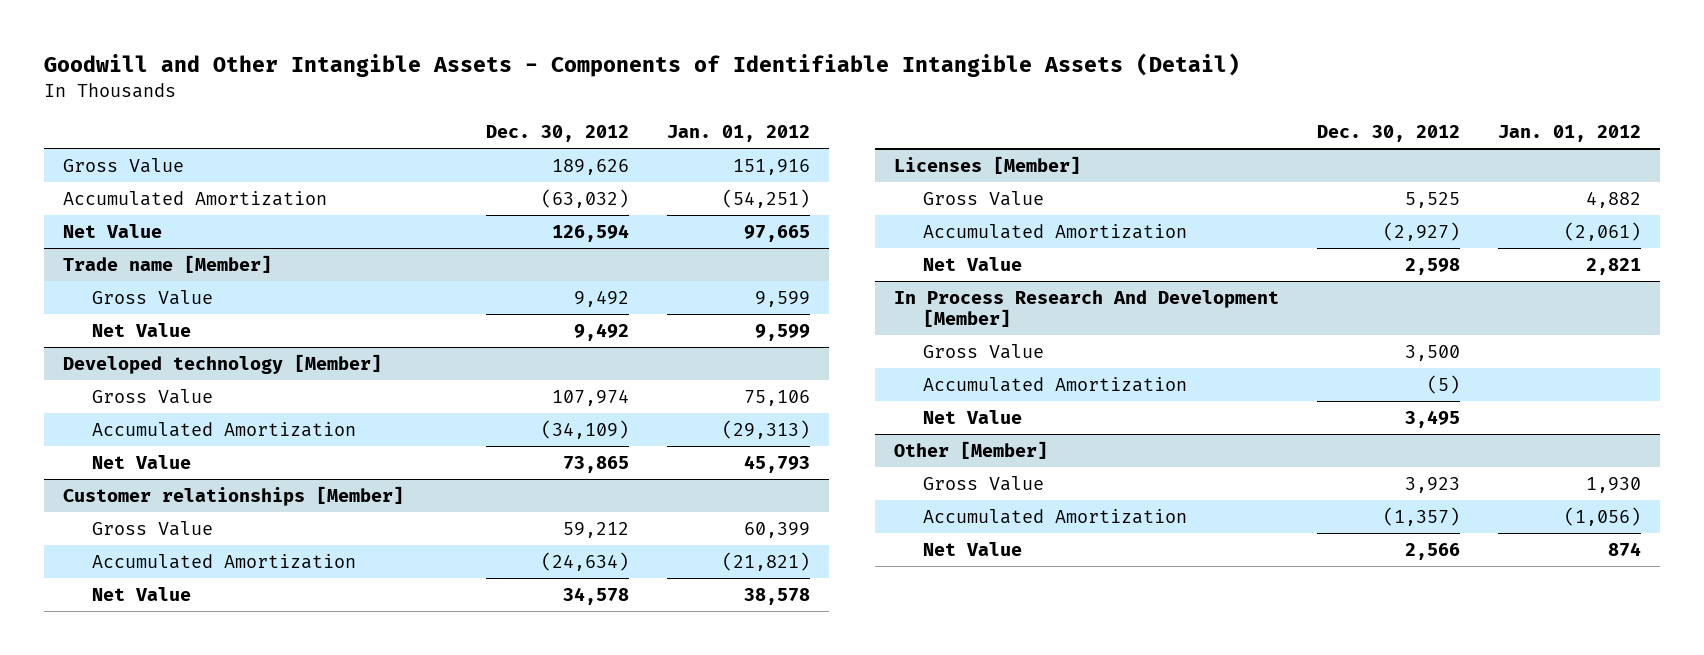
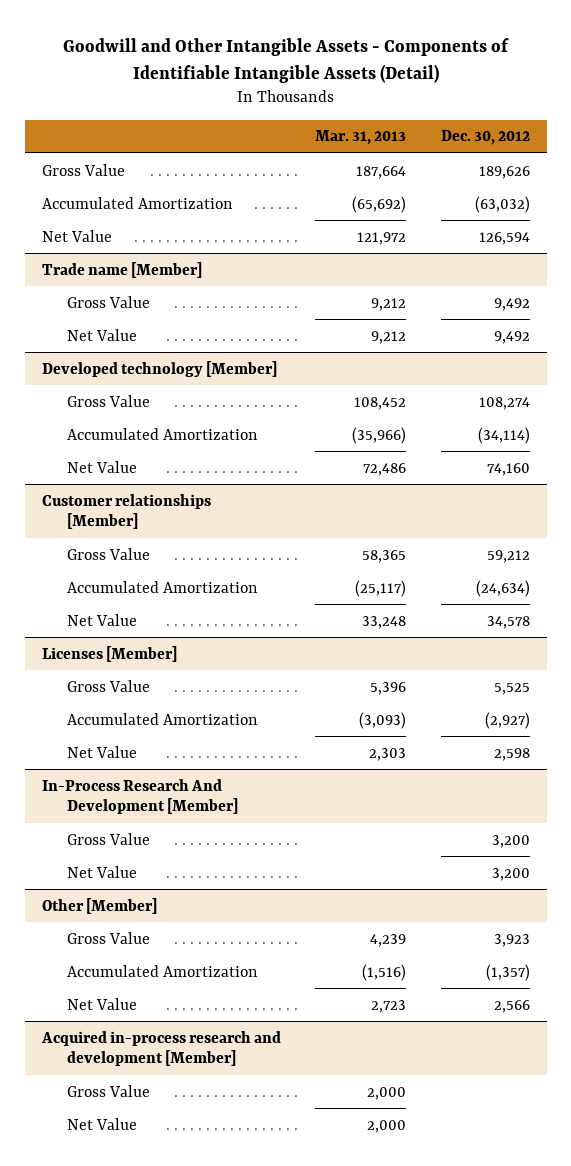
[667,124,811,142] Jan. 01, 2012 -> none
none -> [315,130,407,146] Mar. 31, 2013
[552,390,630,407] 107,974 -> [478,396,530,410] 108,274
[541,420,630,440] (34,109) -> [477,426,530,444] (34,114)
[563,456,630,474] 73,865 -> [486,462,530,476] 74,160
[922,377,1187,393] Accumulated Amortization -> none
[893,290,1279,327] In Process Research And Development [Member] -> [41,778,239,815] In-Process Research And Development [Member]
[1404,345,1460,362] 3,500 -> [491,834,530,848] 3,200
[1404,410,1460,429] 3,495 -> [491,867,530,881] 3,200
none -> [40,1030,281,1067] Acquired in-process research and development [Member]
none -> [67,1084,151,1097] Gross Value
none -> [67,1117,138,1130] Net Value

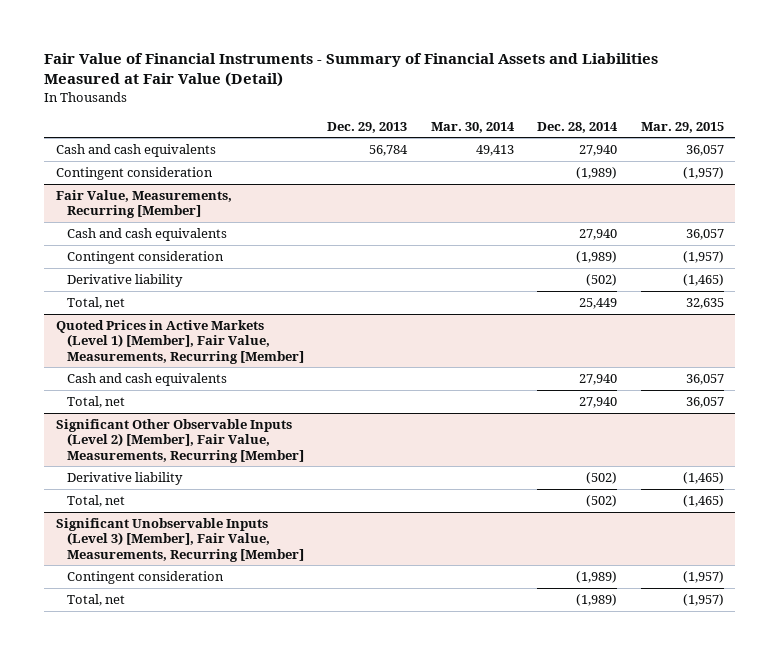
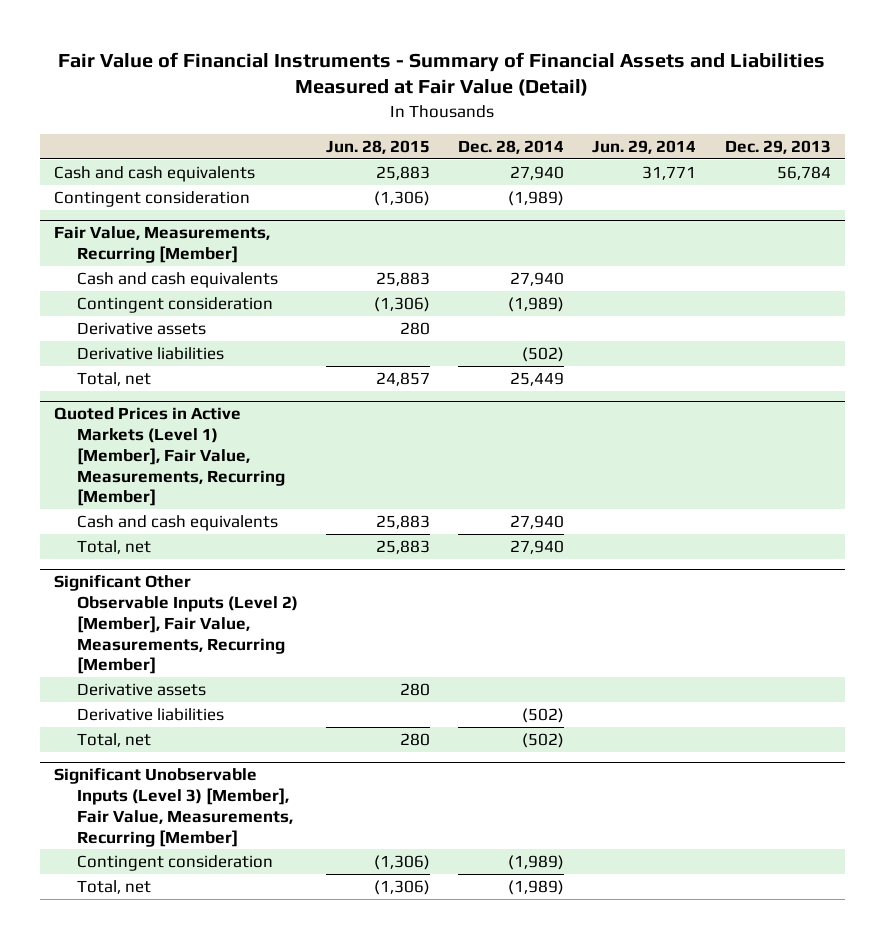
[430,121,515,133] Mar. 30, 2014 -> none
[640,121,724,133] Mar. 29, 2015 -> none
none -> [326,139,431,154] Jun. 28, 2015
none -> [592,139,697,154] Jun. 29, 2014
none -> [76,322,206,336] Derivative assets
[66,274,183,288] Derivative liability -> [76,347,224,361] Derivative liabilities
none -> [76,683,206,697] Derivative assets
[66,472,183,486] Derivative liability -> [76,708,224,722] Derivative liabilities

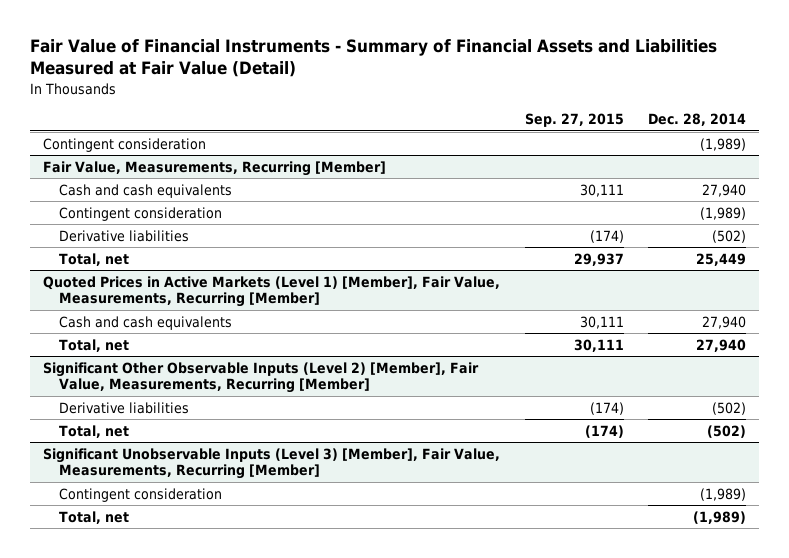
[326,139,431,154] Jun. 28, 2015 -> none
[592,139,697,154] Jun. 29, 2014 -> none
[724,139,831,154] Dec. 29, 2013 -> none
none -> [524,113,624,128] Sep. 27, 2015
[54,166,256,183] Cash and cash equivalents -> none
[76,322,206,336] Derivative assets -> none
[76,683,206,697] Derivative assets -> none

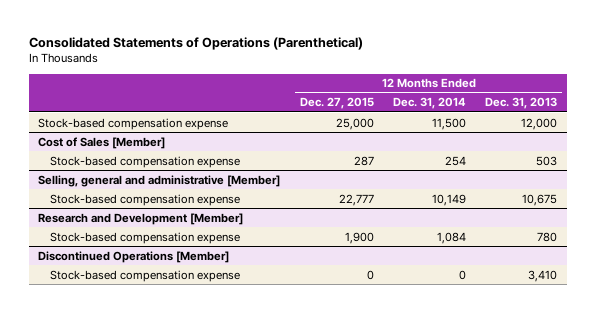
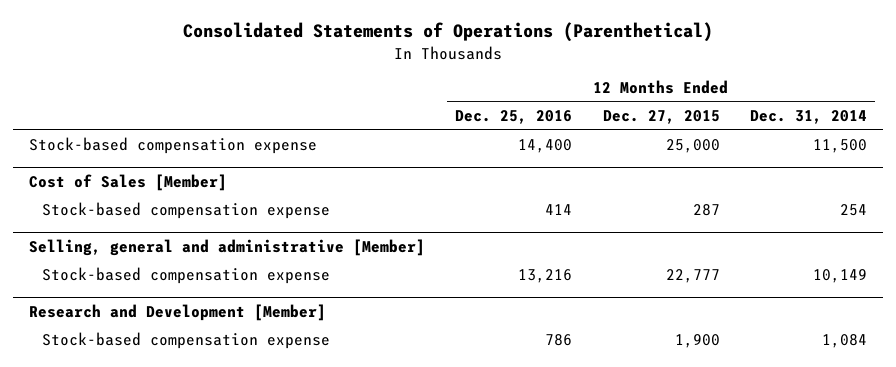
[485,97,558,110] Dec. 31, 2013 -> none
none -> [455,110,573,125] Dec. 25, 2016
[38,250,230,263] Discontinued Operations [Member] -> none
[50,269,241,282] Stock-based compensation expense -> none

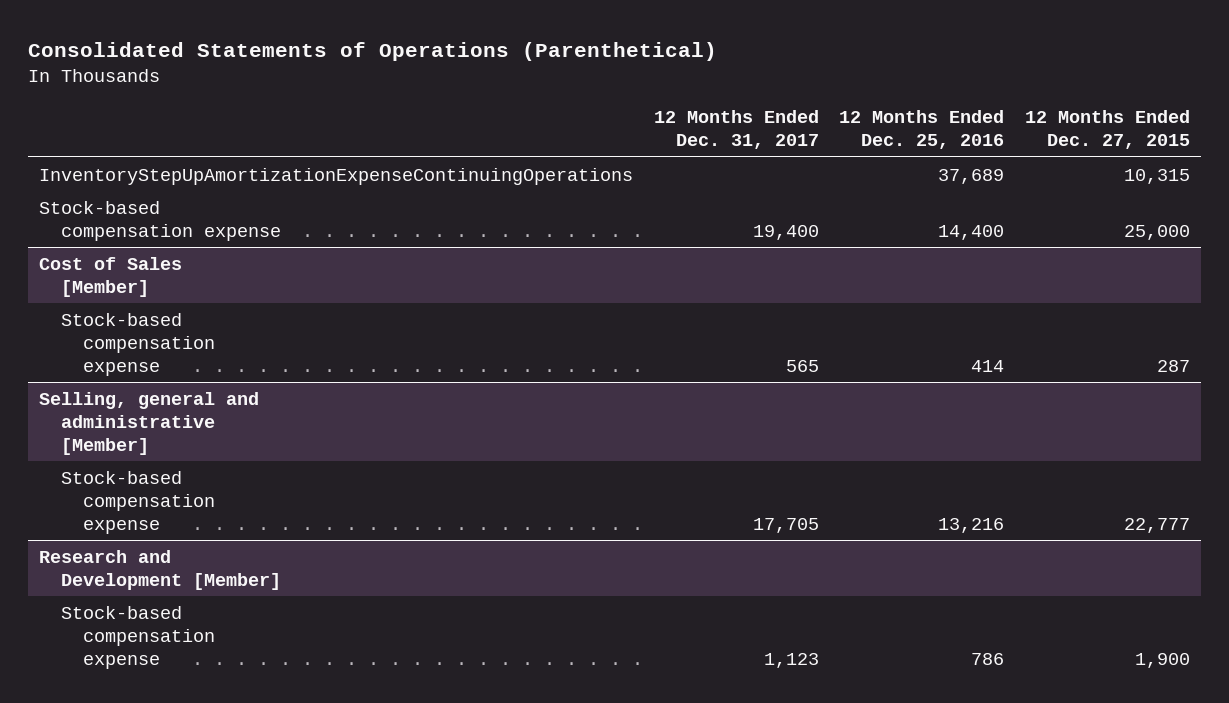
[750,110,868,125] Dec. 31, 2014 -> none
none -> [653,109,819,149] 12 Months Ended Dec. 31, 2017
none -> [38,167,633,185] InventoryStepUpAmortizationExpenseContinuingOperations

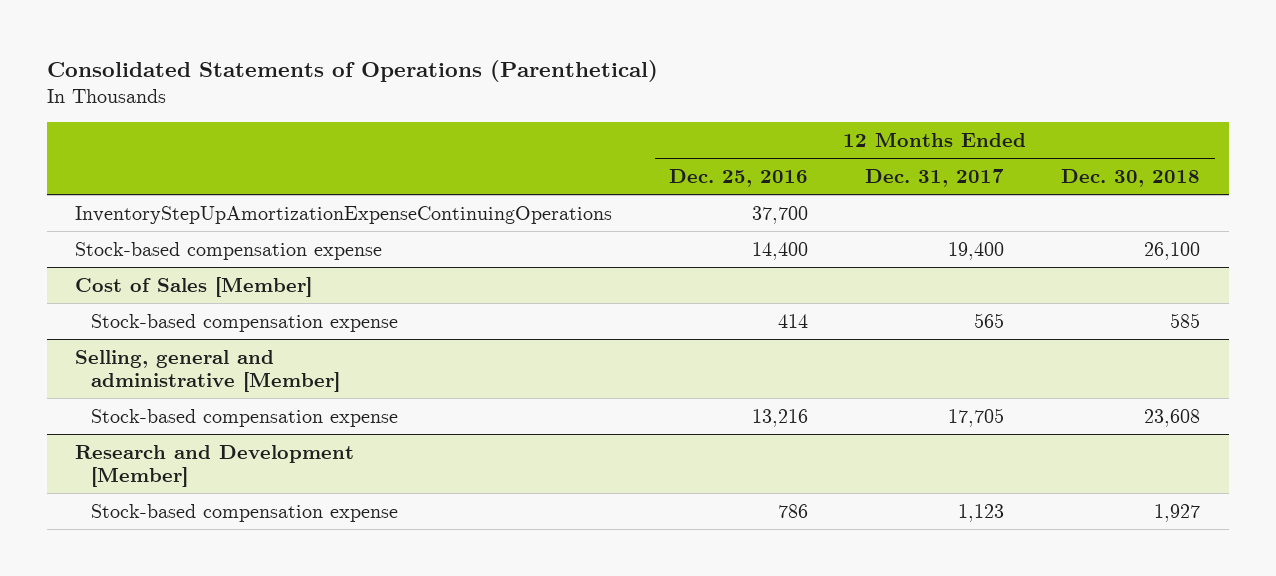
[1025,109,1191,149] 12 Months Ended Dec. 27, 2015 -> none
none -> [1061,168,1201,187] Dec. 30, 2018
[938,168,1005,184] 37,689 -> [752,205,809,224] 37,700

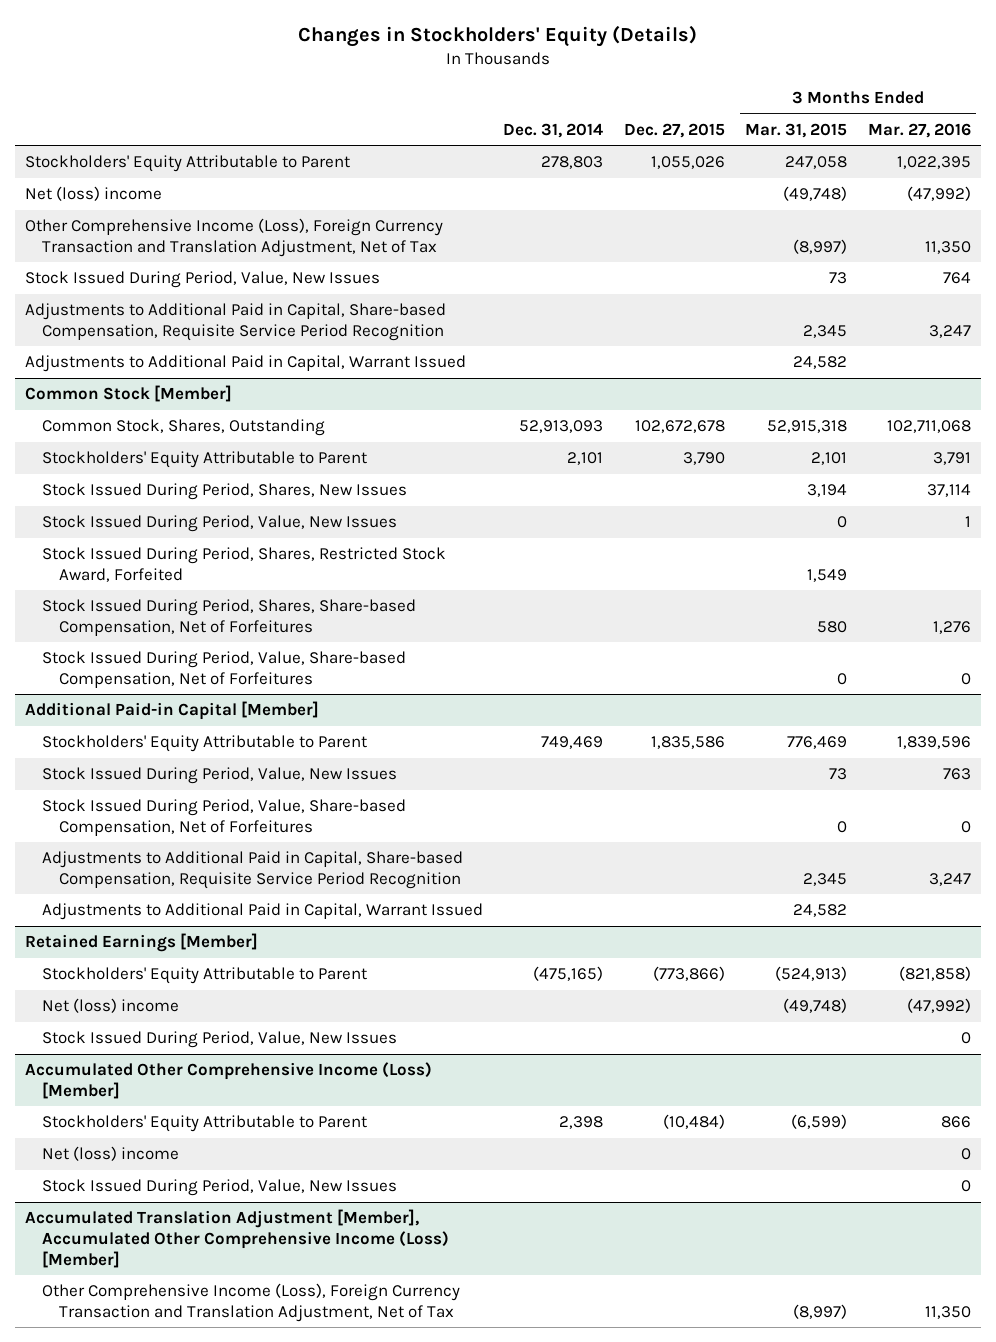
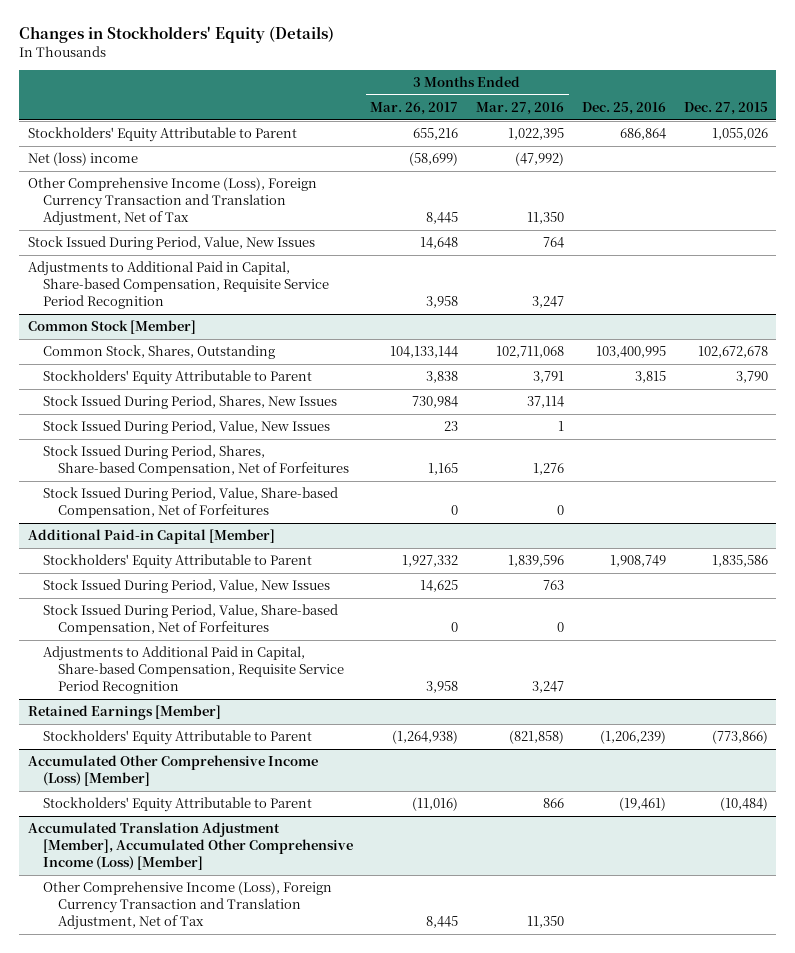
[503,122,604,138] Dec. 31, 2014 -> none
[745,122,848,138] Mar. 31, 2015 -> none
none -> [370,101,459,115] Mar. 26, 2017
none -> [581,101,666,115] Dec. 25, 2016
[24,355,466,373] Adjustments to Additional Paid in Capital, Warrant Issued -> none
[41,547,446,582] Stock Issued During Period, Shares, Restricted Stock Award, Forfeited -> none
[41,903,483,921] Adjustments to Additional Paid in Capital, Warrant Issued -> none
[41,998,179,1014] Net (loss) income -> none
[41,1031,397,1049] Stock Issued During Period, Value, New Issues -> none
[41,1146,179,1162] Net (loss) income -> none
[41,1179,397,1197] Stock Issued During Period, Value, New Issues -> none

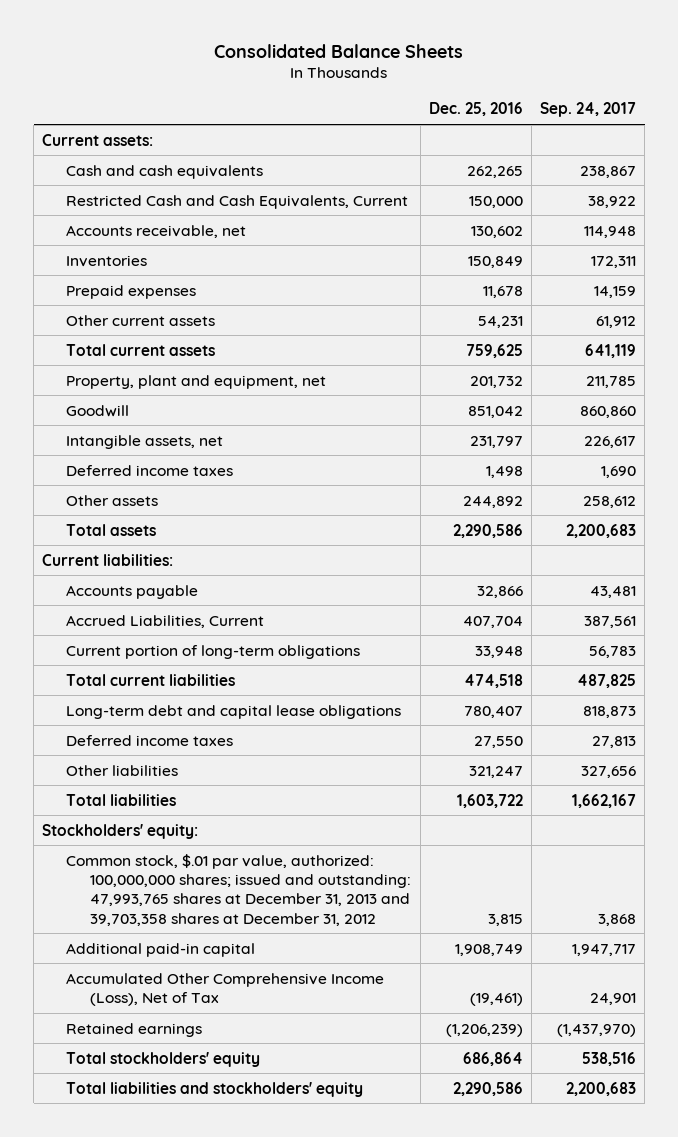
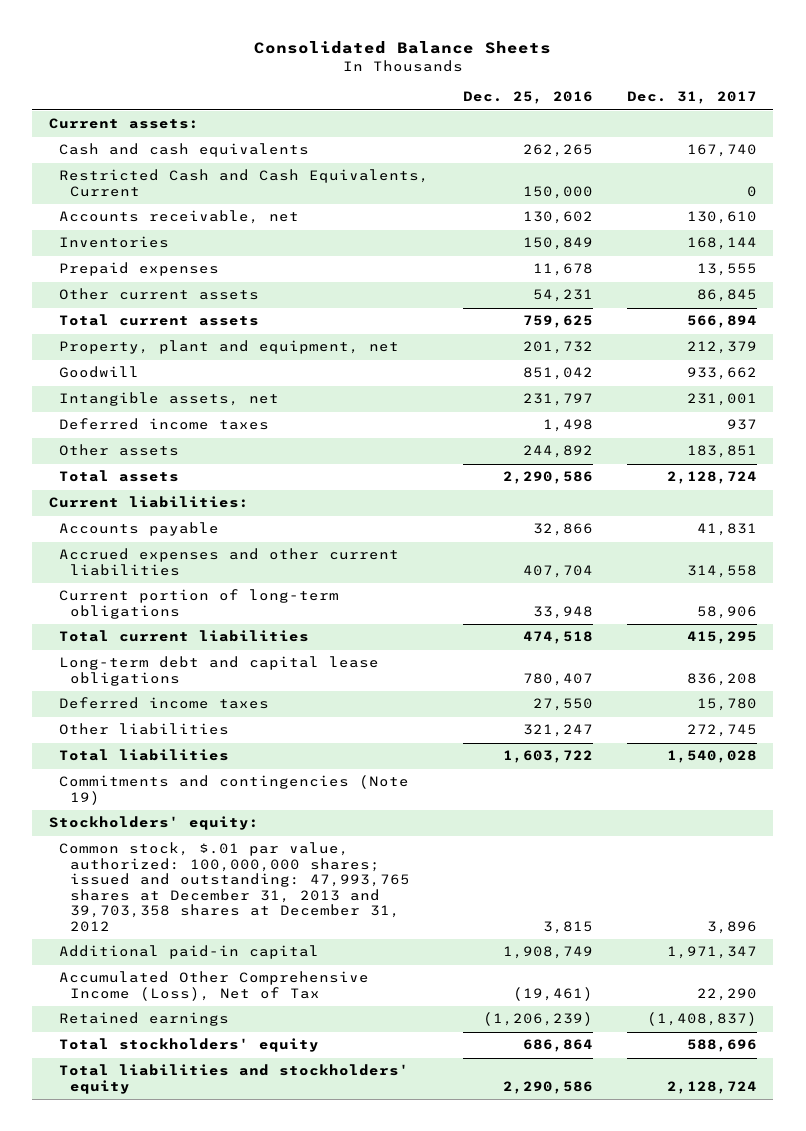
[540,102,637,118] Sep. 24, 2017 -> none
none -> [626,91,757,105] Dec. 31, 2017
[66,614,265,628] Accrued Liabilities, Current -> [59,548,400,576] Accrued expenses and other current liabilities
none -> [59,775,410,805] Commitments and contingencies (Note 19)

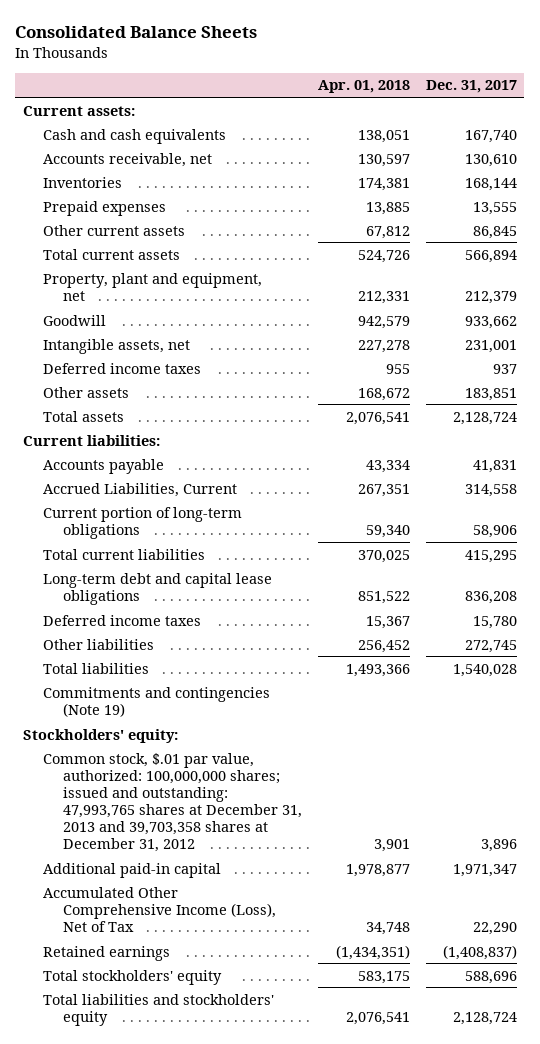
[462,91,593,105] Dec. 25, 2016 -> none
none -> [317,80,410,94] Apr. 01, 2018
[59,169,430,197] Restricted Cash and Cash Equivalents, Current -> none
[59,548,400,576] Accrued expenses and other current liabilities -> [42,482,237,497] Accrued Liabilities, Current

